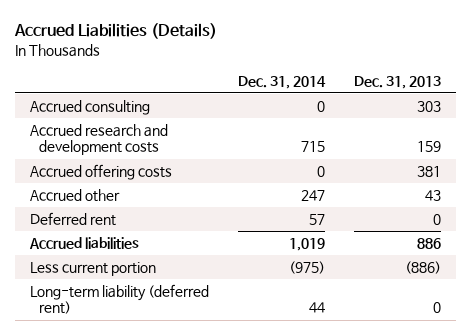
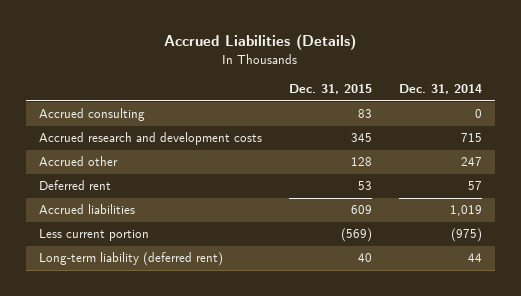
[354,75,442,89] Dec. 31, 2013 -> none
none -> [288,84,372,95] Dec. 31, 2015
[29,164,172,181] Accrued offering costs -> none

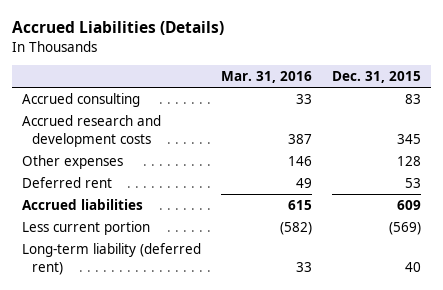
[398,84,482,95] Dec. 31, 2014 -> none
none -> [220,71,312,84] Mar. 31, 2016
[39,156,119,167] Accrued other -> [22,154,124,169] Other expenses

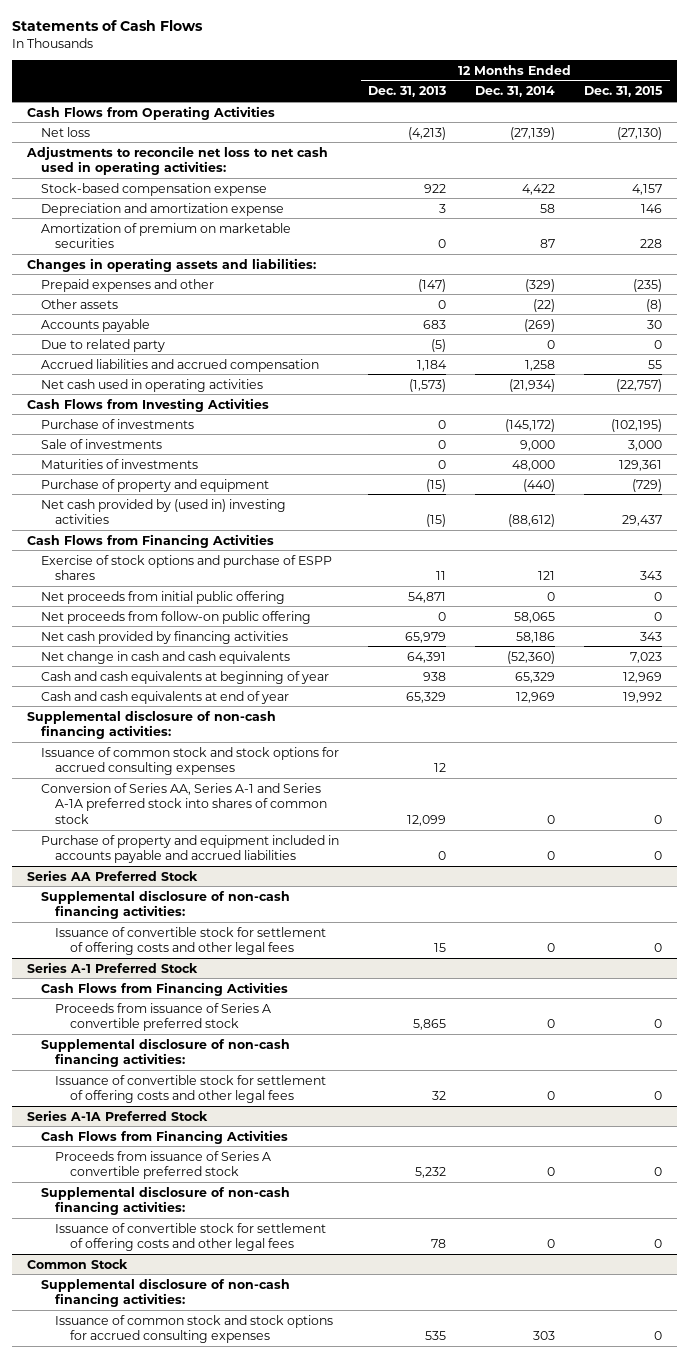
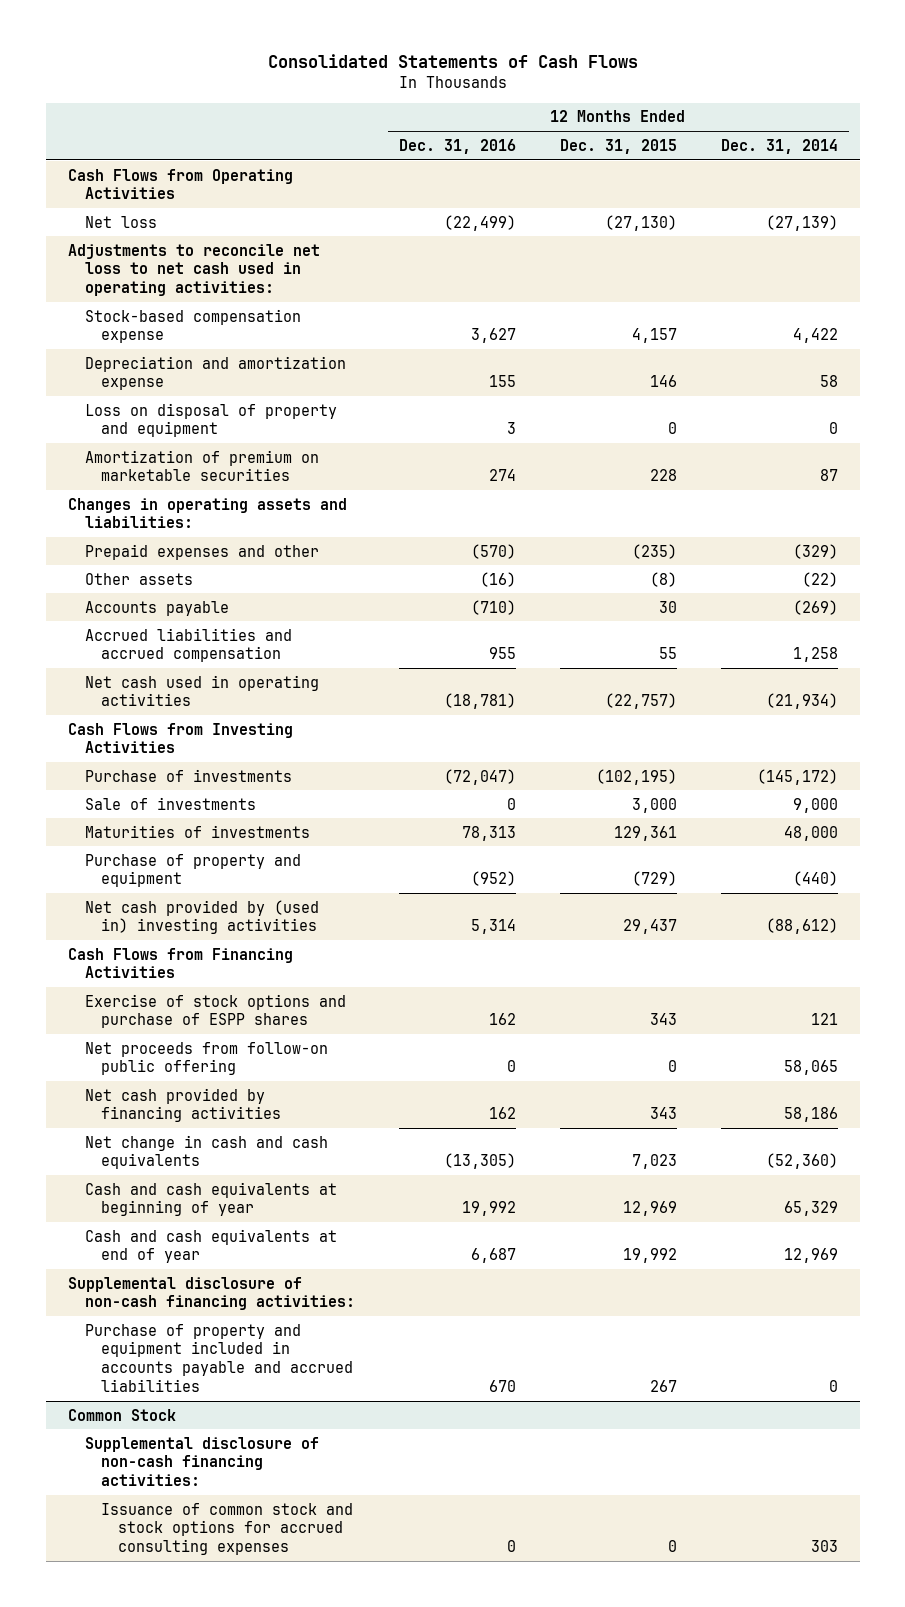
[12,20,204,32] Statements of Cash Flows -> [267,54,638,69] Consolidated Statements of Cash Flows
[368,86,447,98] Dec. 31, 2013 -> none
none -> [398,138,516,154] Dec. 31, 2016
none -> [84,402,337,438] Loss on disposal of property and equipment
[41,338,166,352] Due to related party -> none
[41,590,286,604] Net proceeds from initial public offering -> none
[41,746,340,776] Issuance of common stock and stock options for accrued consulting expenses -> none
[41,782,328,825] Conversion of Series AA, Series A-1 and Series A-1A preferred stock into shares of common stock -> none
[26,869,198,881] Series AA Preferred Stock -> none
[41,889,291,920] Supplemental disclosure of non-cash financing activities: -> none
[55,926,327,956] Issuance of convertible stock for settlement of offering costs and other legal fees -> none
[26,961,198,973] Series A-1 Preferred Stock -> none
[41,981,289,996] Cash Flows from Financing Activities -> none
[55,1002,272,1032] Proceeds from issuance of Series A convertible preferred stock -> none
[41,1037,291,1068] Supplemental disclosure of non-cash financing activities: -> none
[55,1074,327,1104] Issuance of convertible stock for settlement of offering costs and other legal fees -> none
[26,1109,208,1121] Series A-1A Preferred Stock -> none
[41,1129,289,1144] Cash Flows from Financing Activities -> none
[55,1150,272,1180] Proceeds from issuance of Series A convertible preferred stock -> none
[41,1185,291,1216] Supplemental disclosure of non-cash financing activities: -> none
[55,1222,327,1252] Issuance of convertible stock for settlement of offering costs and other legal fees -> none
[654,851,663,861] 0 -> [649,1380,677,1393] 267

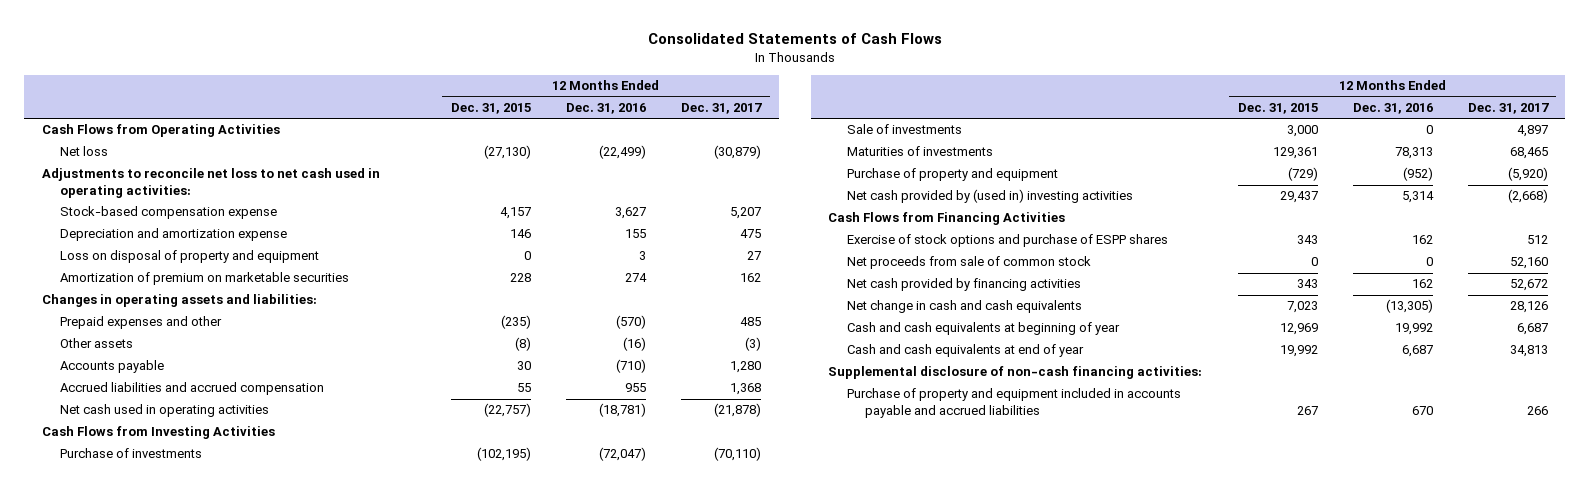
[720,138,838,154] Dec. 31, 2014 -> none
none -> [681,102,763,114] Dec. 31, 2017
[84,1041,328,1076] Net proceeds from follow-on public offering -> [846,256,1091,270] Net proceeds from sale of common stock
[67,1408,176,1421] Common Stock -> none
[84,1436,319,1487] Supplemental disclosure of non-cash financing activities: -> none
[101,1502,354,1556] Issuance of common stock and stock options for accrued consulting expenses -> none

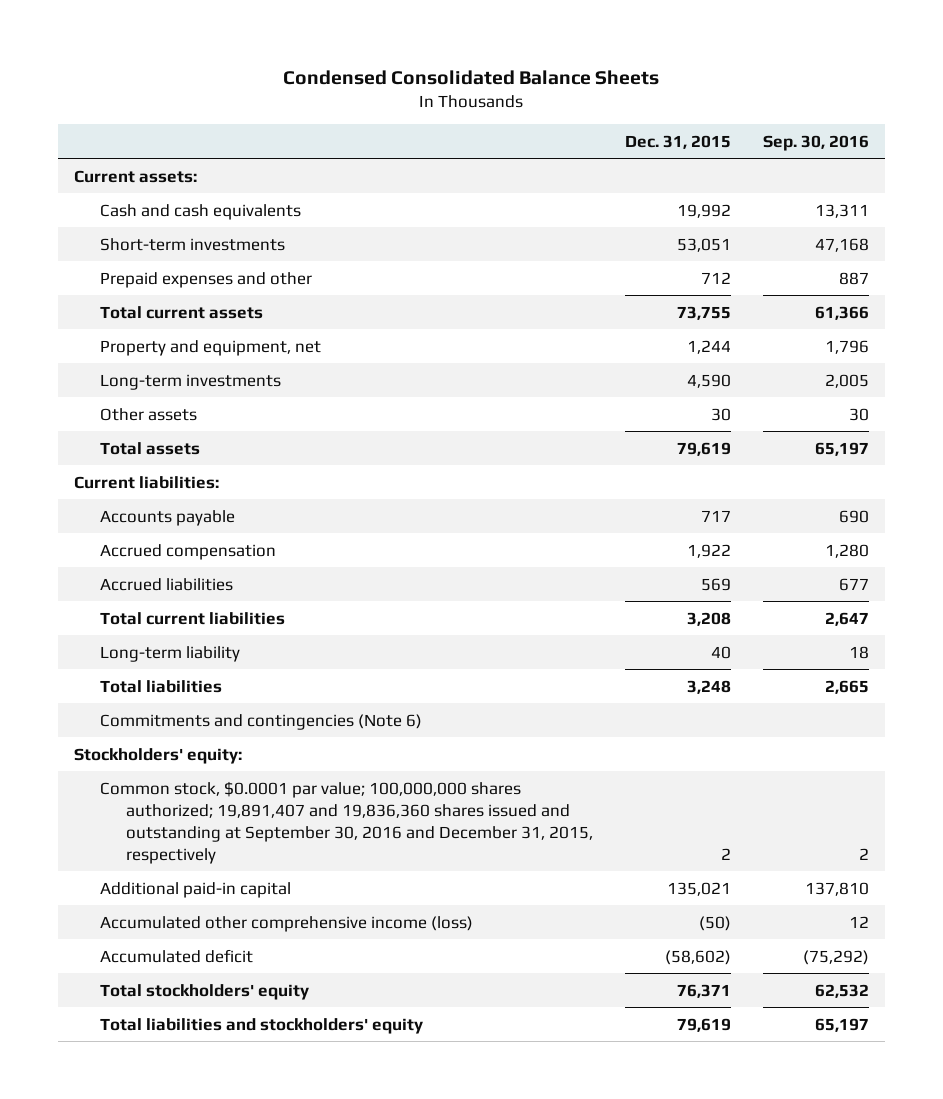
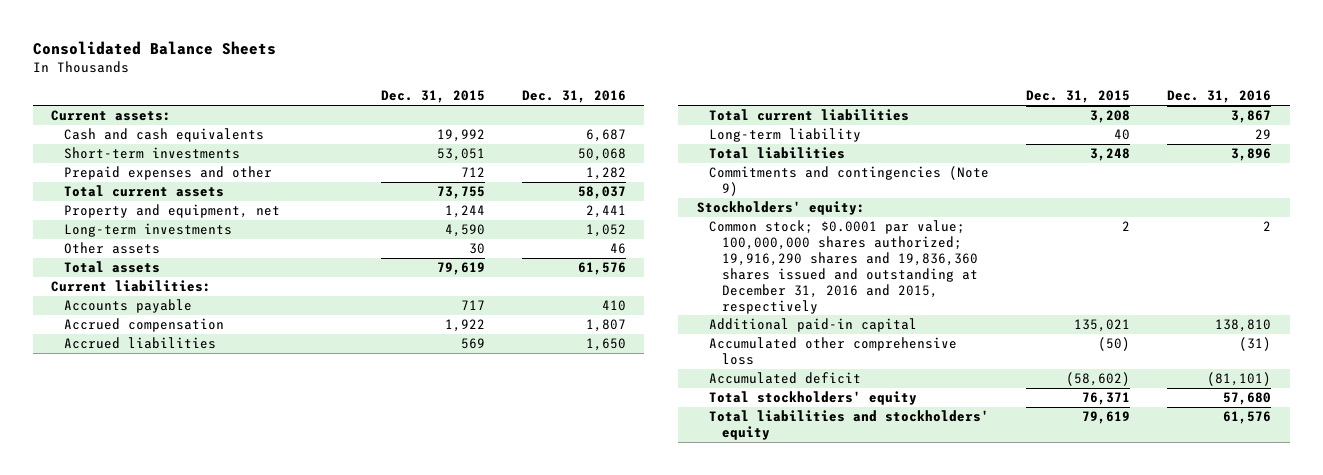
[283,69,660,85] Condensed Consolidated Balance Sheets -> [32,40,276,55] Consolidated Balance Sheets
[763,134,870,151] Sep. 30, 2016 -> none
none -> [521,90,626,104] Dec. 31, 2016
[99,713,422,730] Commitments and contingencies (Note 6) -> [709,166,990,197] Commitments and contingencies (Note 9)
[99,780,594,864] Common stock, $0.0001 par value; 100,000,000 shares authorized; 19,891,407 and 19,836,360 shares issued and outstanding at September 30, 2016 and December 31, 2015, respectively -> [709,220,978,314] Common stock; $0.0001 par value; 100,000,000 shares authorized; 19,916,290 shares and 19,836,360 shares issued and outstanding at December 31, 2016 and 2015, respectively
[99,915,473,932] Accumulated other comprehensive income (loss) -> [709,337,958,366] Accumulated other comprehensive loss

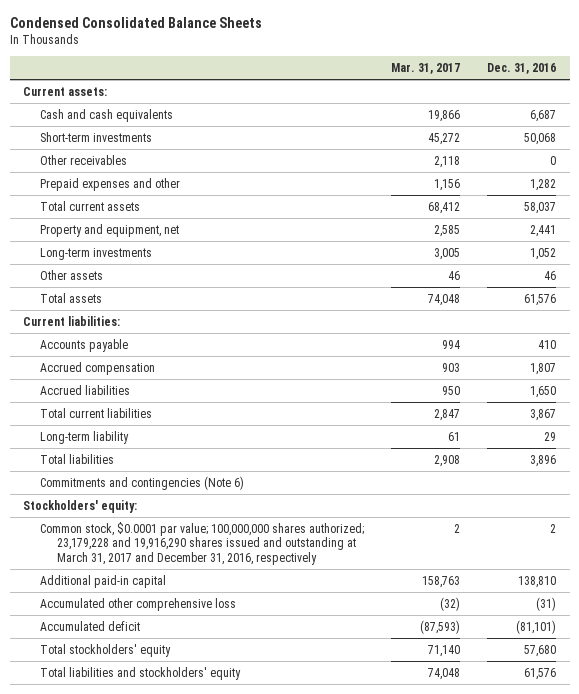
[32,40,276,55] Consolidated Balance Sheets -> [9,17,262,29] Condensed Consolidated Balance Sheets
[380,90,485,104] Dec. 31, 2015 -> none
none -> [391,62,461,74] Mar. 31, 2017
none -> [40,154,128,165] Other receivables
[709,166,990,197] Commitments and contingencies (Note 9) -> [40,475,245,490] Commitments and contingencies (Note 6)
[709,220,978,314] Common stock; $0.0001 par value; 100,000,000 shares authorized; 19,916,290 shares and 19,836,360 shares issued and outstanding at December 31, 2016 and 2015, respectively -> [40,521,365,566] Common stock, $0.0001 par value; 100,000,000 shares authorized; 23,179,228 and 19,916,290 shares issued and outstanding at March 31, 2017 and December 31, 2016, respectively

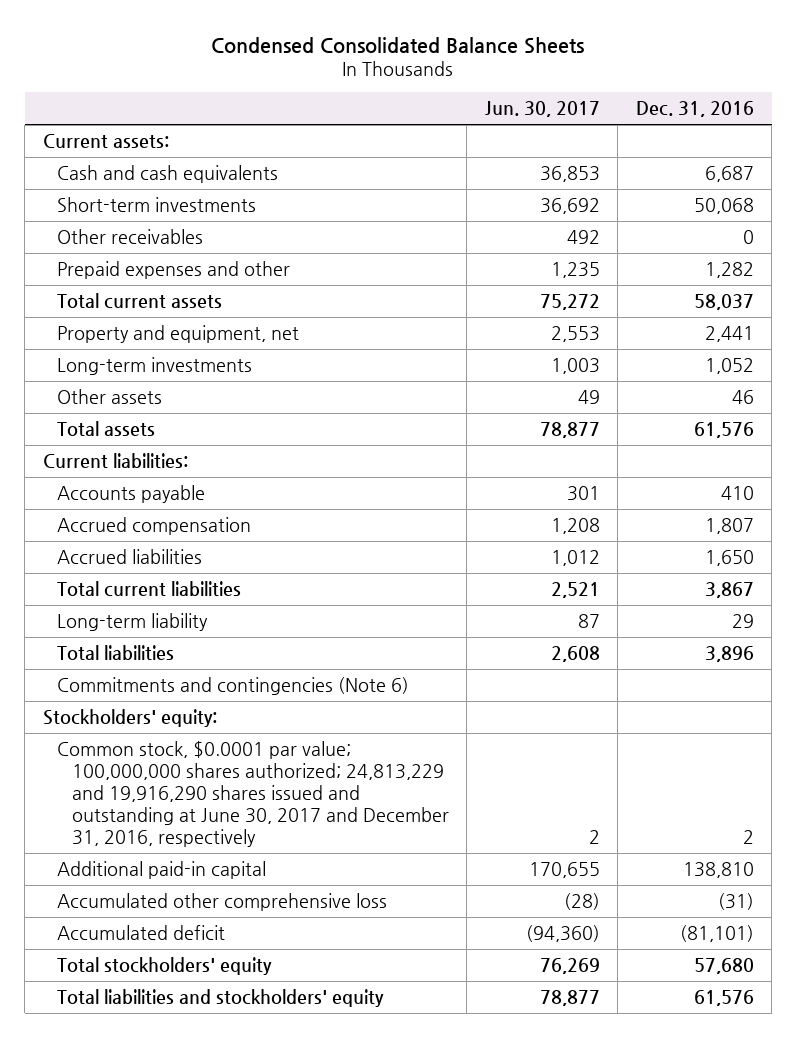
[391,62,461,74] Mar. 31, 2017 -> none
none -> [484,101,600,118] Jun. 30, 2017
[40,521,365,566] Common stock, $0.0001 par value; 100,000,000 shares authorized; 23,179,228 and 19,916,290 shares issued and outstanding at March 31, 2017 and December 31, 2016, respectively -> [57,740,449,847] Common stock, $0.0001 par value; 100,000,000 shares authorized; 24,813,229 and 19,916,290 shares issued and outstanding at June 30, 2017 and December 31, 2016, respectively

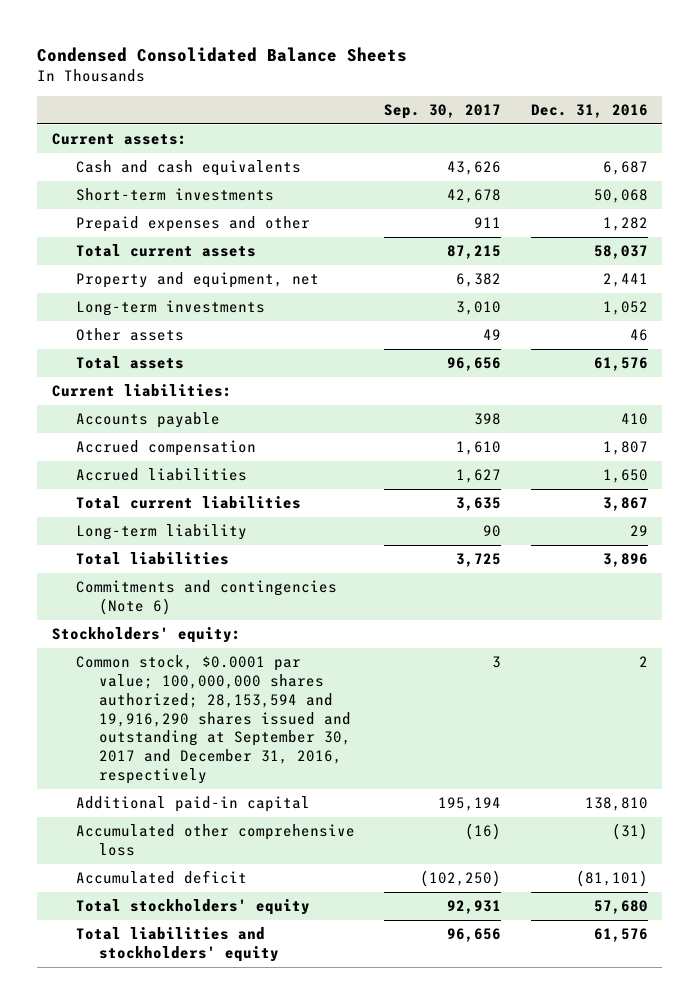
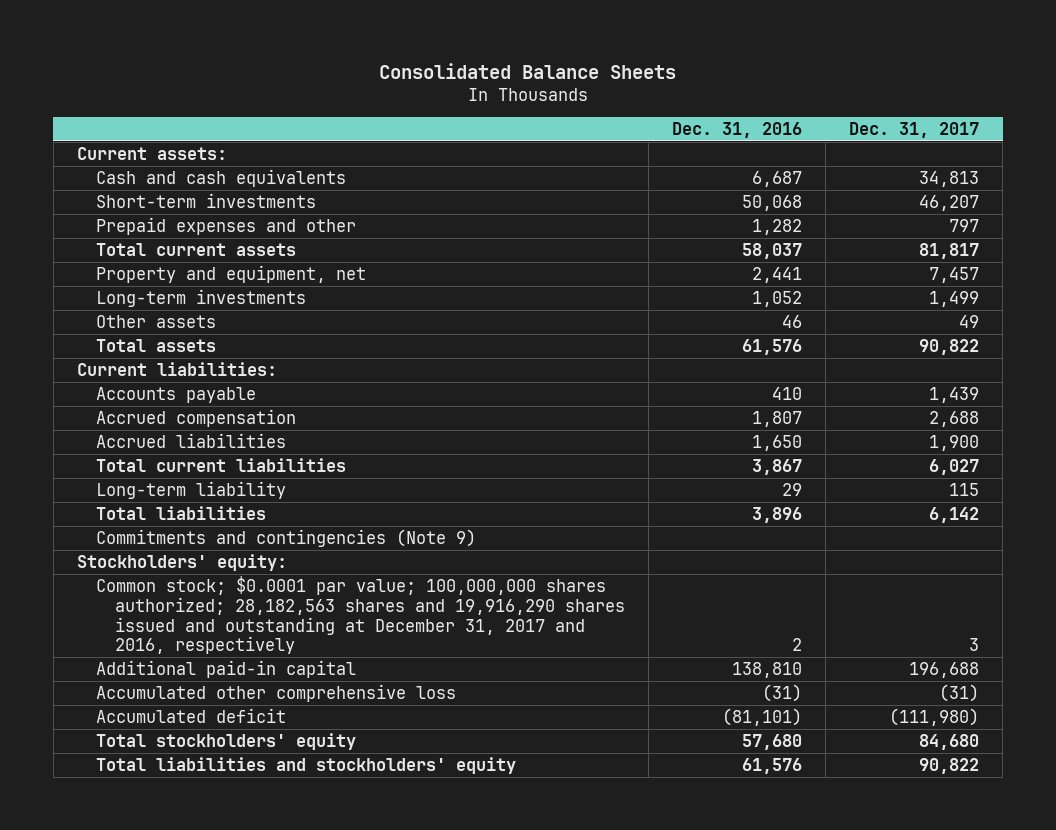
[37,46,408,62] Condensed Consolidated Balance Sheets -> [378,62,676,79] Consolidated Balance Sheets
[384,103,502,119] Sep. 30, 2017 -> none
none -> [849,121,980,138] Dec. 31, 2017
[75,580,337,616] Commitments and contingencies (Note 6) -> [95,528,476,547] Commitments and contingencies (Note 9)
[75,655,352,784] Common stock, $0.0001 par value; 100,000,000 shares authorized; 28,153,594 and 19,916,290 shares issued and outstanding at September 30, 2017 and December 31, 2016, respectively -> [95,575,625,655] Common stock; $0.0001 par value; 100,000,000 shares authorized; 28,182,563 shares and 19,916,290 shares issued and outstanding at December 31, 2017 and 2016, respectively

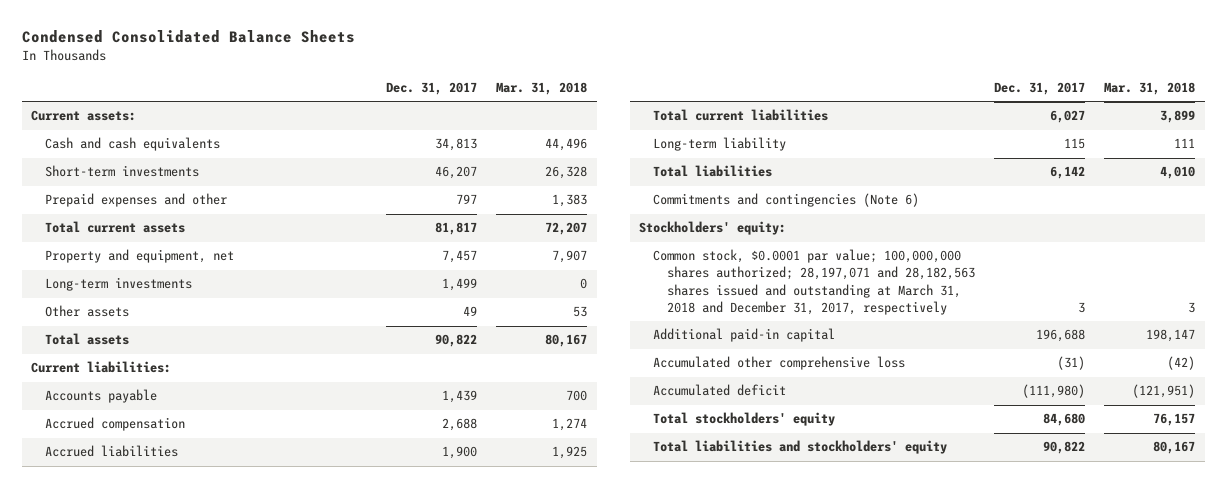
[378,62,676,79] Consolidated Balance Sheets -> [21,30,355,44] Condensed Consolidated Balance Sheets
[671,121,802,138] Dec. 31, 2016 -> none
none -> [496,81,588,95] Mar. 31, 2018
[95,528,476,547] Commitments and contingencies (Note 9) -> [653,193,920,208] Commitments and contingencies (Note 6)
[95,575,625,655] Common stock; $0.0001 par value; 100,000,000 shares authorized; 28,182,563 shares and 19,916,290 shares issued and outstanding at December 31, 2017 and 2016, respectively -> [653,249,976,315] Common stock, $0.0001 par value; 100,000,000 shares authorized; 28,197,071 and 28,182,563 shares issued and outstanding at March 31, 2018 and December 31, 2017, respectively

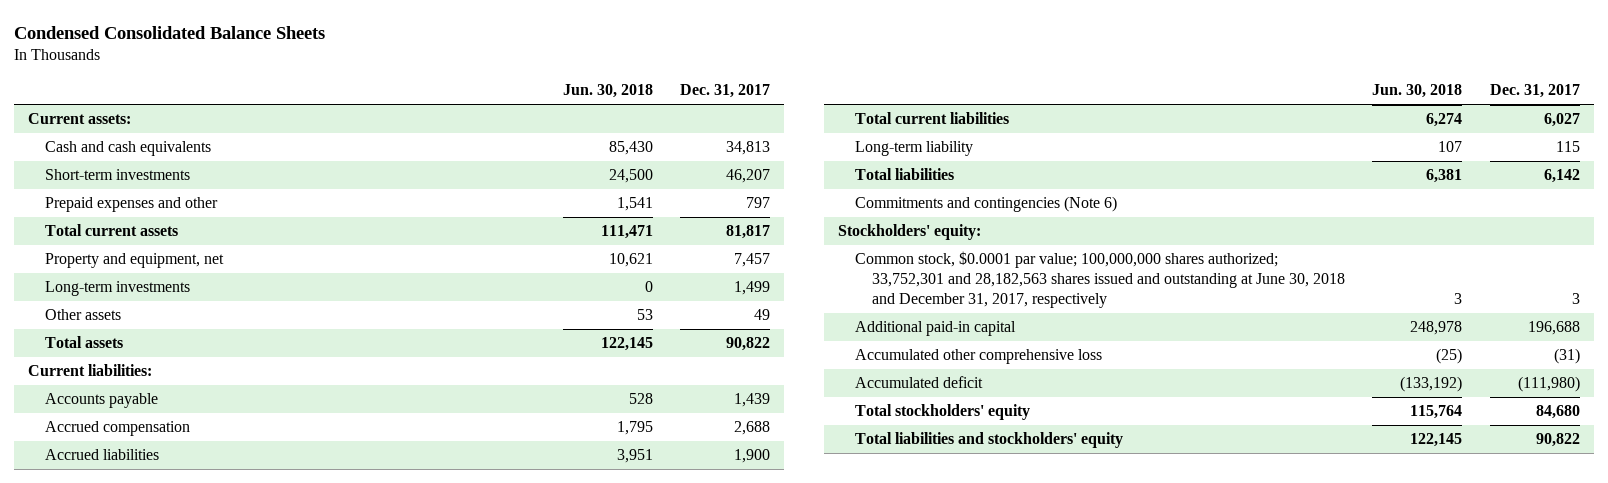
[496,81,588,95] Mar. 31, 2018 -> none
none -> [562,84,653,99] Jun. 30, 2018
[653,249,976,315] Common stock, $0.0001 par value; 100,000,000 shares authorized; 28,197,071 and 28,182,563 shares issued and outstanding at March 31, 2018 and December 31, 2017, respectively -> [854,251,1345,308] Common stock, $0.0001 par value; 100,000,000 shares authorized; 33,752,301 and 28,182,563 shares issued and outstanding at June 30, 2018 and December 31, 2017, respectively

